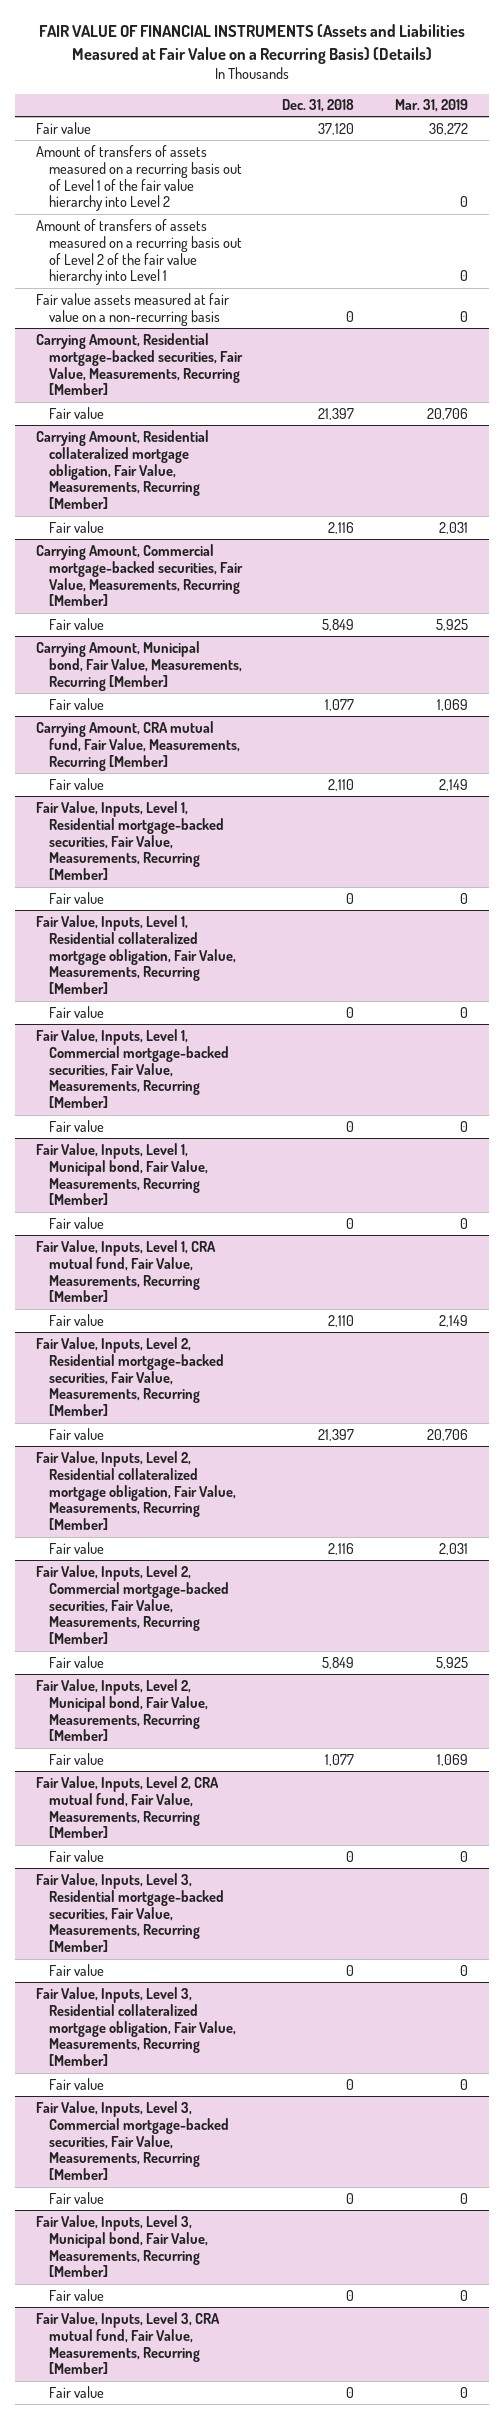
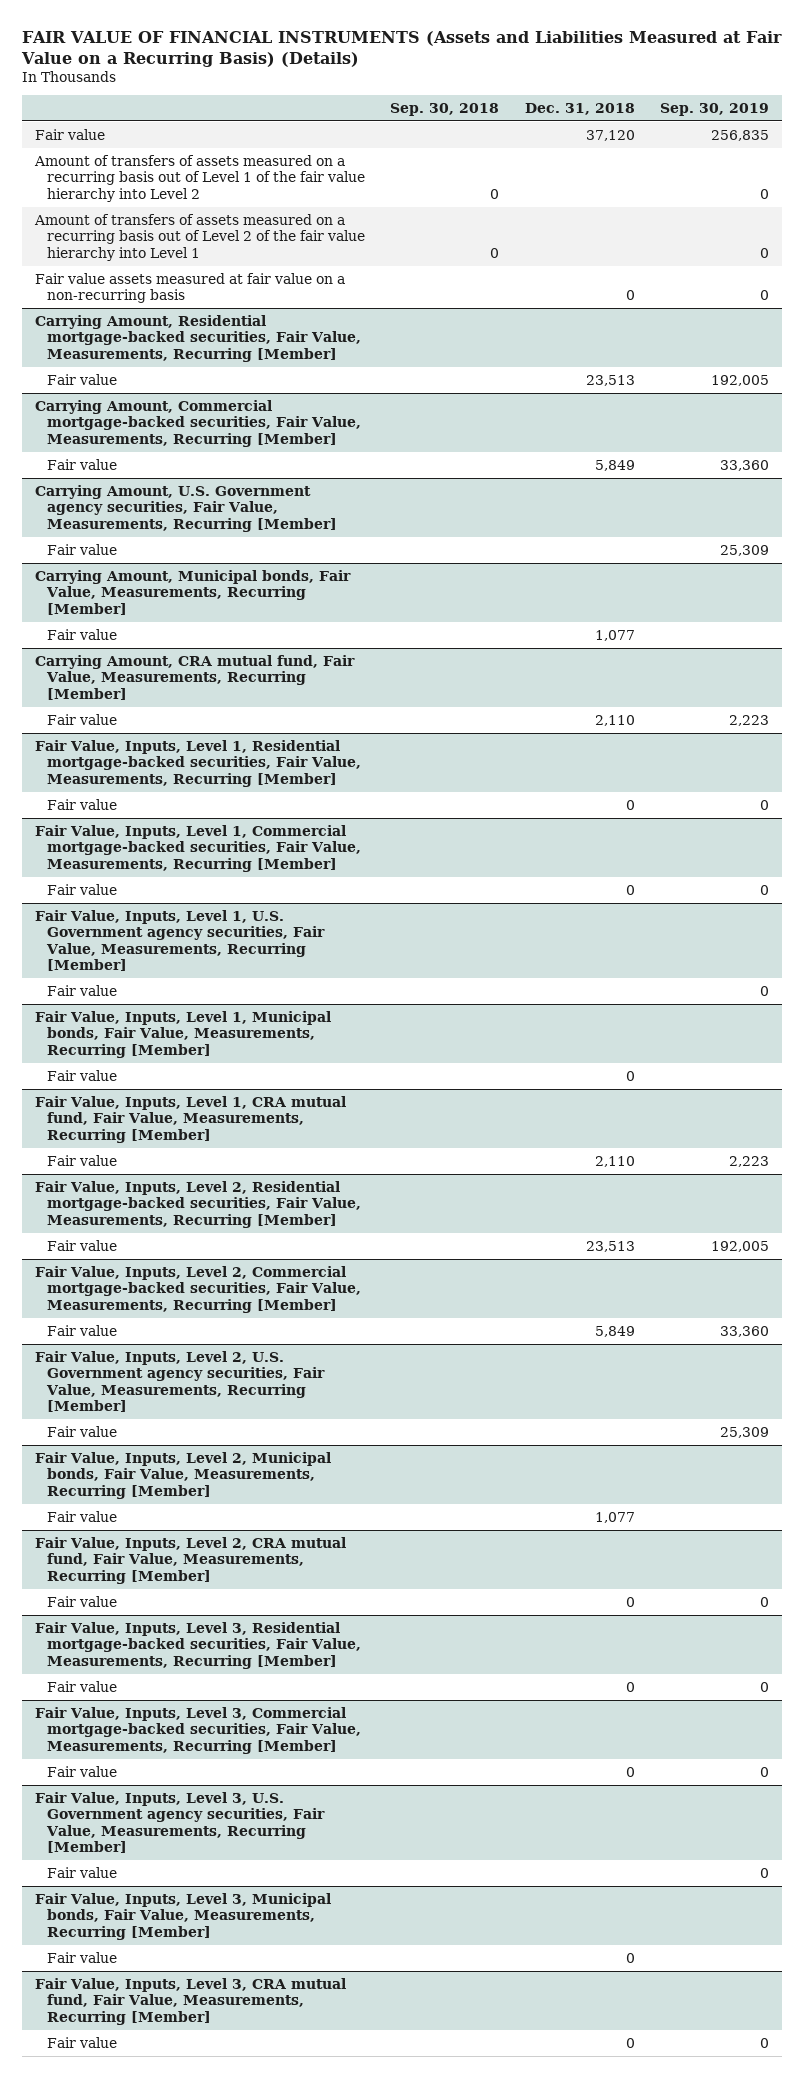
[395,99,469,113] Mar. 31, 2019 -> none
none -> [390,102,500,116] Sep. 30, 2018
none -> [660,102,770,116] Sep. 30, 2019
[35,429,209,510] Carrying Amount, Residential collateralized mortgage obligation, Fair Value, Measurements, Recurring [Member] -> none
[48,520,104,533] Fair value -> none
[318,407,355,420] 21,397 -> [585,374,635,386] 23,513
none -> [34,484,337,532] Carrying Amount, U.S. Government agency securities, Fair Value, Measurements, Recurring [Member]
none -> [46,543,117,555] Fair value
[35,640,242,691] Carrying Amount, Municipal bond, Fair Value, Measurements, Recurring [Member] -> [34,569,351,615] Carrying Amount, Municipal bonds, Fair Value, Measurements, Recurring [Member]
[35,914,236,995] Fair Value, Inputs, Level 1, Residential collateralized mortgage obligation, Fair Value, Measurements, Recurring [Member] -> none
[48,1005,104,1018] Fair value -> none
none -> [34,909,325,972] Fair Value, Inputs, Level 1, U.S. Government agency securities, Fair Value, Measurements, Recurring [Member]
none -> [46,984,117,996] Fair value
[35,1142,208,1206] Fair Value, Inputs, Level 1, Municipal bond, Fair Value, Measurements, Recurring [Member] -> [34,1010,331,1058] Fair Value, Inputs, Level 1, Municipal bonds, Fair Value, Measurements, Recurring [Member]
[35,1450,236,1531] Fair Value, Inputs, Level 2, Residential collateralized mortgage obligation, Fair Value, Measurements, Recurring [Member] -> none
[48,1541,104,1554] Fair value -> none
[318,1428,355,1441] 21,397 -> [585,1240,635,1252] 23,513
none -> [34,1350,325,1413] Fair Value, Inputs, Level 2, U.S. Government agency securities, Fair Value, Measurements, Recurring [Member]
none -> [46,1425,117,1437] Fair value
[35,1678,208,1742] Fair Value, Inputs, Level 2, Municipal bond, Fair Value, Measurements, Recurring [Member] -> [34,1451,331,1499] Fair Value, Inputs, Level 2, Municipal bonds, Fair Value, Measurements, Recurring [Member]
[35,1986,236,2067] Fair Value, Inputs, Level 3, Residential collateralized mortgage obligation, Fair Value, Measurements, Recurring [Member] -> none
[48,2077,104,2090] Fair value -> none
none -> [34,1791,325,1854] Fair Value, Inputs, Level 3, U.S. Government agency securities, Fair Value, Measurements, Recurring [Member]
none -> [46,1866,117,1878] Fair value
[35,2214,208,2278] Fair Value, Inputs, Level 3, Municipal bond, Fair Value, Measurements, Recurring [Member] -> [34,1892,331,1940] Fair Value, Inputs, Level 3, Municipal bonds, Fair Value, Measurements, Recurring [Member]

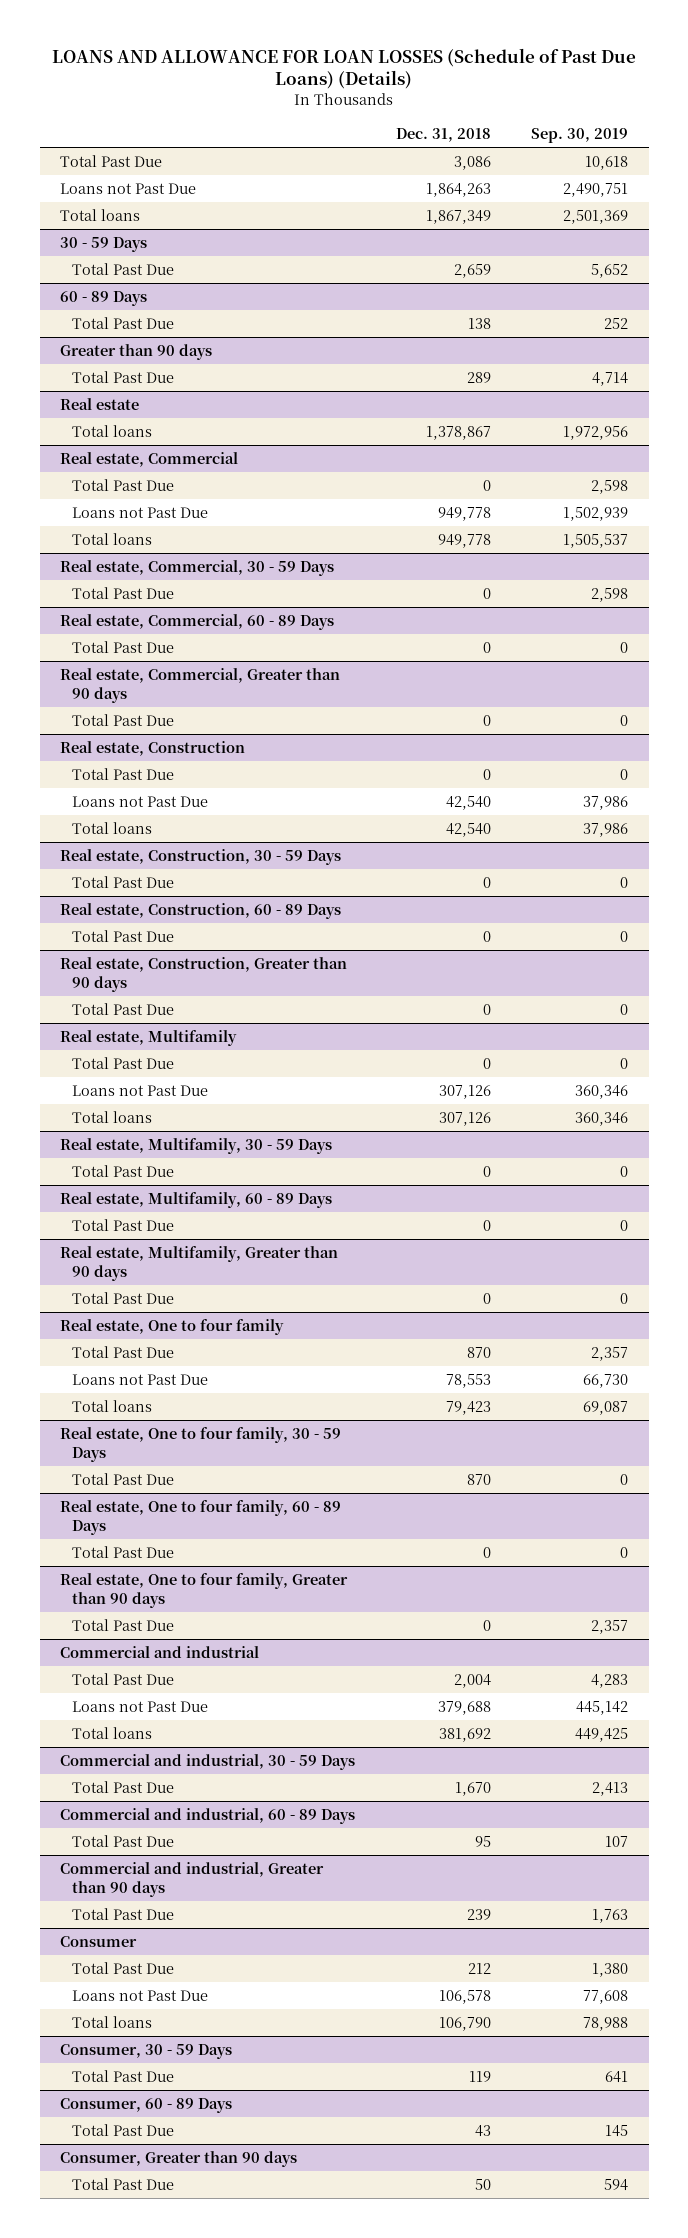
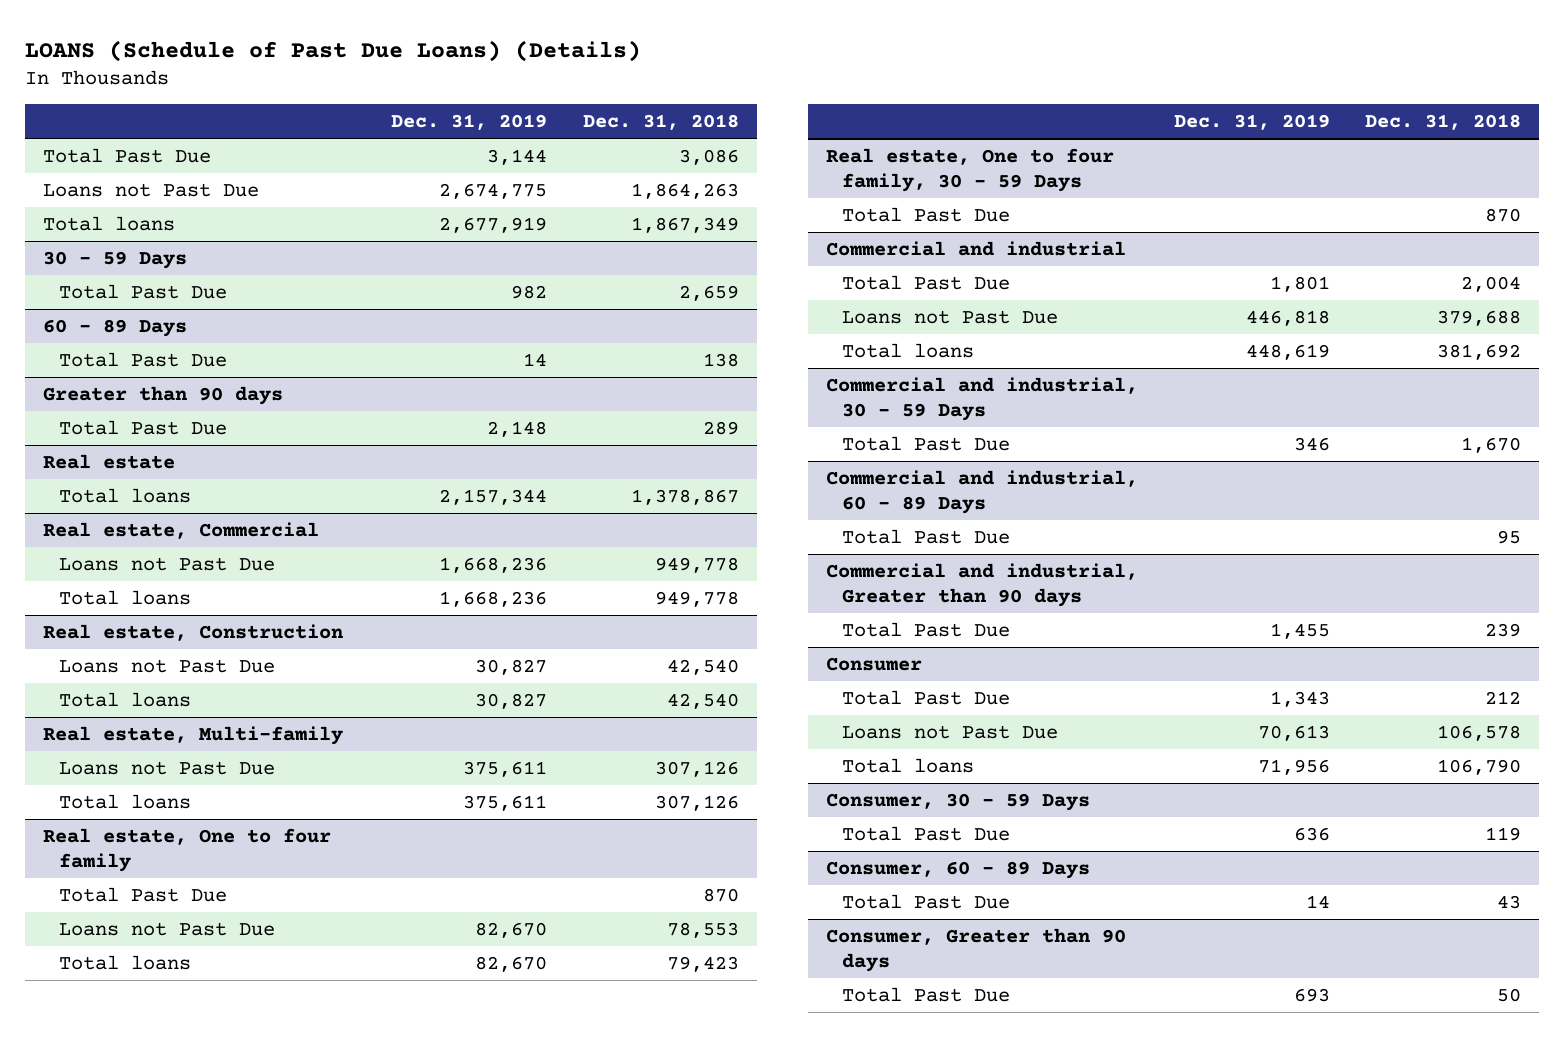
[52,47,637,90] LOANS AND ALLOWANCE FOR LOAN LOSSES (Schedule of Past Due Loans) (Details) -> [25,39,642,62] LOANS (Schedule of Past Due Loans) (Details)
[531,128,629,144] Sep. 30, 2019 -> none
none -> [391,114,548,131] Dec. 31, 2019
[71,479,174,492] Total Past Due -> none
[60,560,335,577] Real estate, Commercial, 30 - 59 Days -> none
[71,587,174,600] Total Past Due -> none
[60,614,335,631] Real estate, Commercial, 60 - 89 Days -> none
[71,641,174,654] Total Past Due -> none
[60,668,341,703] Real estate, Commercial, Greater than 90 days -> none
[71,714,174,727] Total Past Due -> none
[71,768,174,781] Total Past Due -> none
[60,849,342,866] Real estate, Construction, 30 - 59 Days -> none
[71,876,174,889] Total Past Due -> none
[60,903,342,920] Real estate, Construction, 60 - 89 Days -> none
[71,930,174,943] Total Past Due -> none
[60,957,348,992] Real estate, Construction, Greater than 90 days -> none
[71,1003,174,1016] Total Past Due -> none
[60,1030,238,1047] Real estate, Multifamily -> none
[71,1057,174,1070] Total Past Due -> none
none -> [43,725,344,745] Real estate, Multi-family
[60,1138,333,1155] Real estate, Multifamily, 30 - 59 Days -> none
[71,1165,174,1178] Total Past Due -> none
[60,1192,333,1209] Real estate, Multifamily, 60 - 89 Days -> none
[71,1219,174,1232] Total Past Due -> none
[60,1246,339,1281] Real estate, Multifamily, Greater than 90 days -> none
[71,1292,174,1305] Total Past Due -> none
[60,1500,342,1535] Real estate, One to four family, 60 - 89 Days -> none
[71,1546,174,1559] Total Past Due -> none
[60,1573,349,1608] Real estate, One to four family, Greater than 90 days -> none
[71,1619,174,1632] Total Past Due -> none

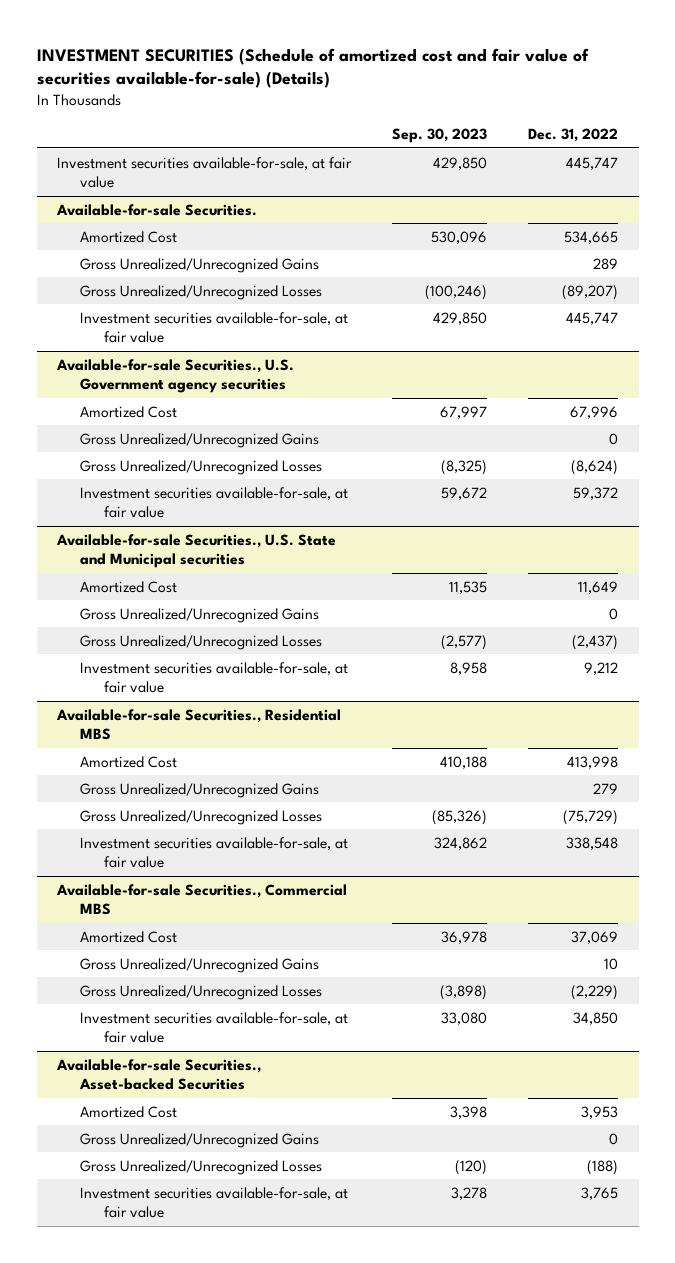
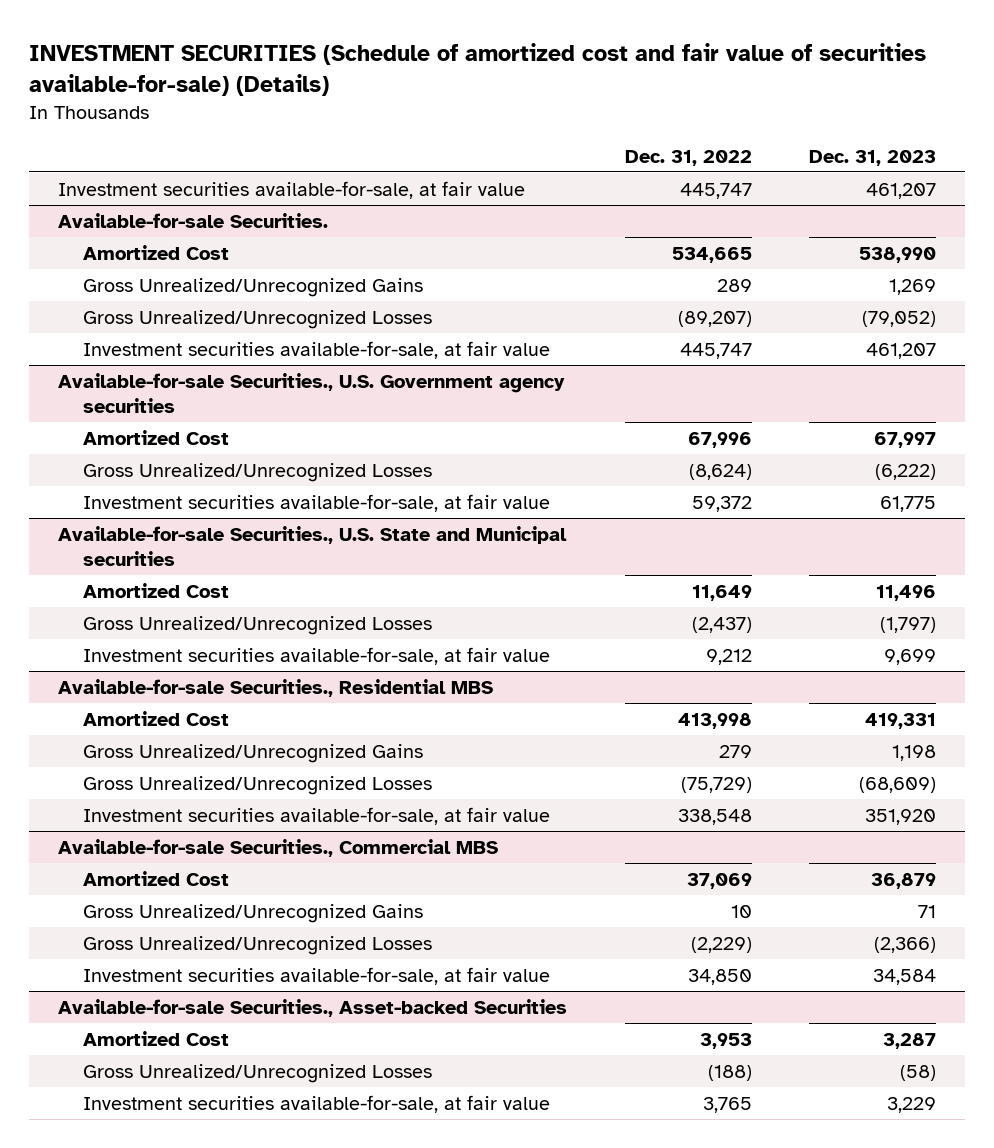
[392,127,488,143] Sep. 30, 2023 -> none
none -> [808,149,936,166] Dec. 31, 2023
[80,432,320,448] Gross Unrealized/Unrecognized Gains -> none
[80,607,320,623] Gross Unrealized/Unrecognized Gains -> none
[80,1132,320,1148] Gross Unrealized/Unrecognized Gains -> none

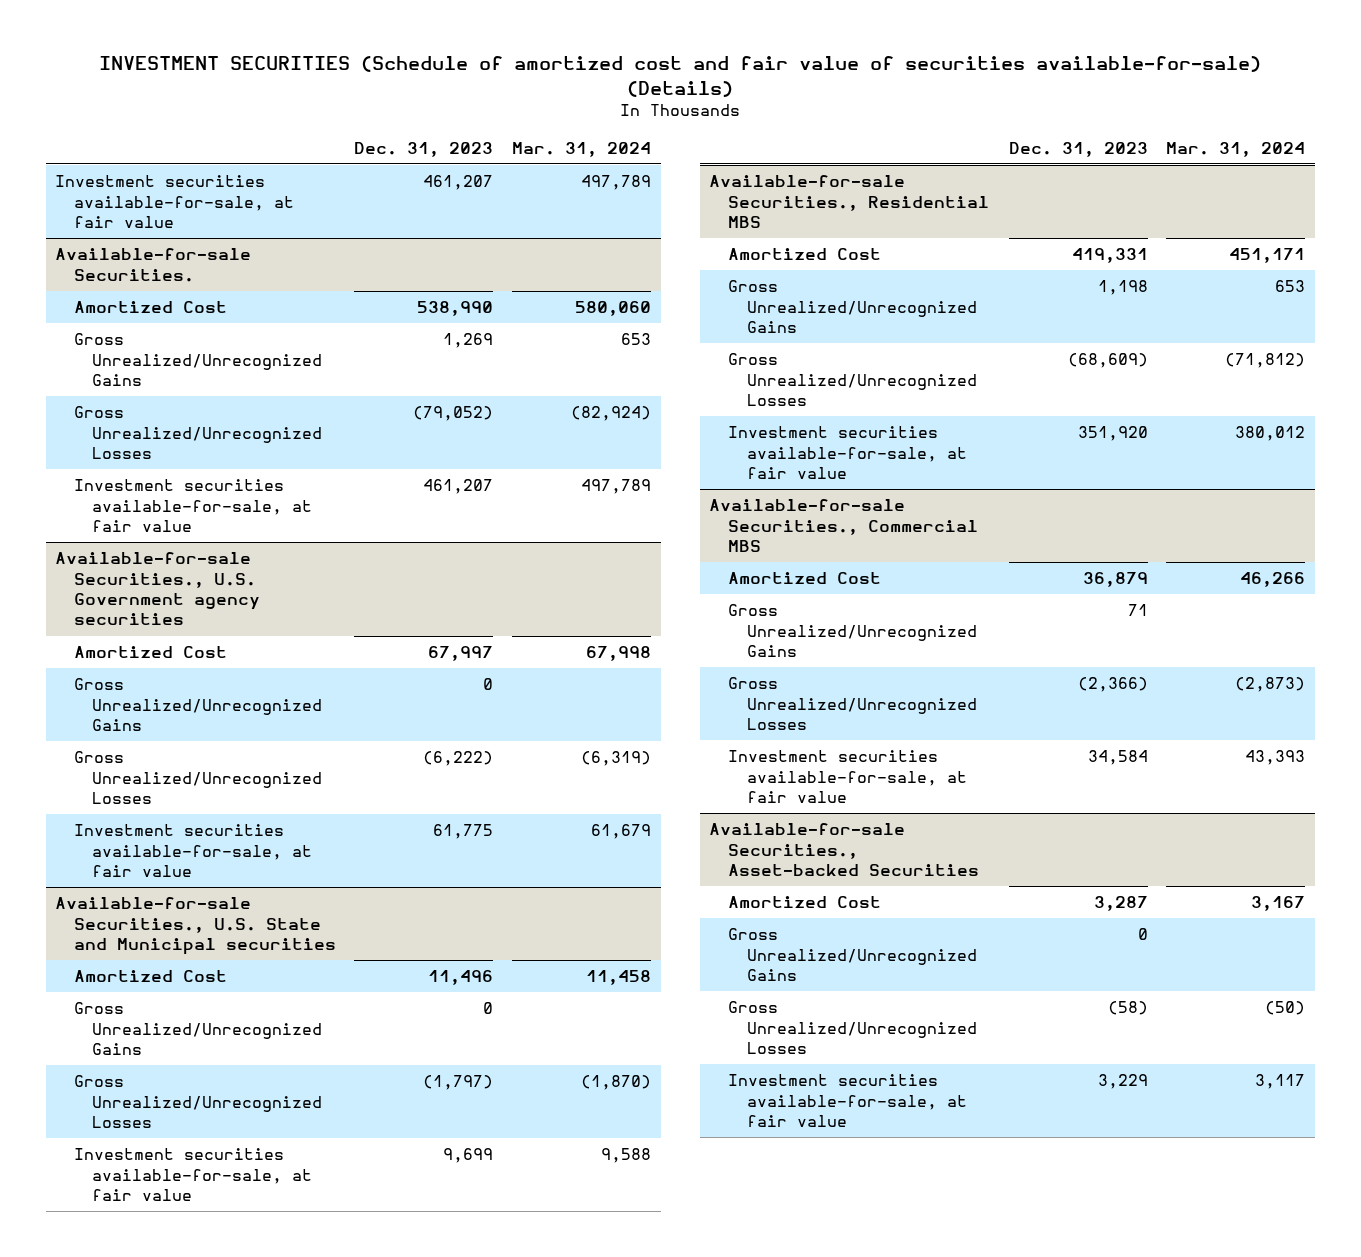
[624,149,752,166] Dec. 31, 2022 -> none
none -> [512,141,652,157] Mar. 31, 2024
none -> [73,678,323,731] Gross Unrealized/Unrecognized Gains
none -> [73,1002,323,1055] Gross Unrealized/Unrecognized Gains
none -> [727,928,977,981] Gross Unrealized/Unrecognized Gains

